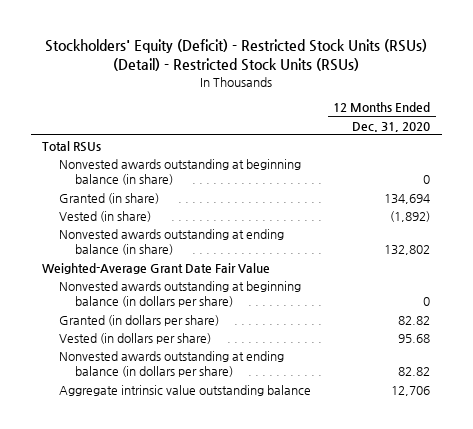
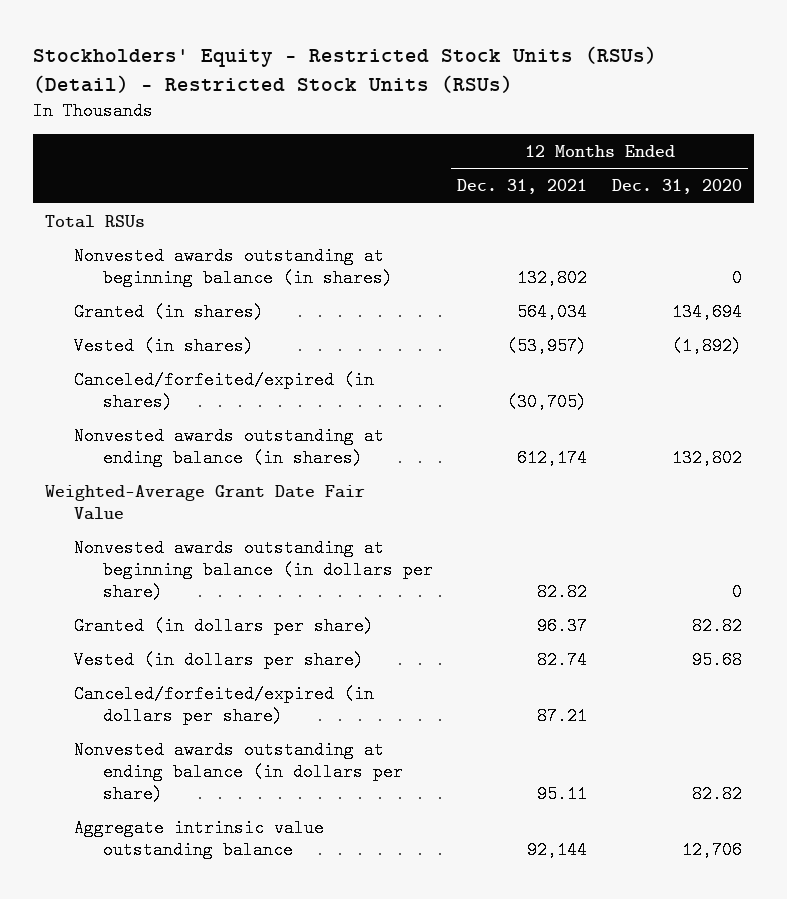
[45,39,428,72] Stockholders' Equity (Deficit) - Restricted Stock Units (RSUs) (Detail) - Restricted Stock Units (RSUs) -> [32,45,657,93] Stockholders' Equity - Restricted Stock Units (RSUs) (Detail) - Restricted Stock Units (RSUs)
none -> [457,179,588,195] Dec. 31, 2021
[58,158,301,185] Nonvested awards outstanding at beginning balance (in share) -> [73,246,393,287] Nonvested awards outstanding at beginning balance (in shares)
[58,192,159,204] Granted (in share) -> [73,302,264,321] Granted (in shares)
[58,210,151,222] Vested (in share) -> [73,336,254,355] Vested (in shares)
none -> [73,370,374,411] Canceled/forfeited/expired (in shares)
[58,228,284,255] Nonvested awards outstanding at ending balance (in share) -> [73,426,384,467] Nonvested awards outstanding at ending balance (in shares)
none -> [73,684,374,725] Canceled/forfeited/expired (in dollars per share)

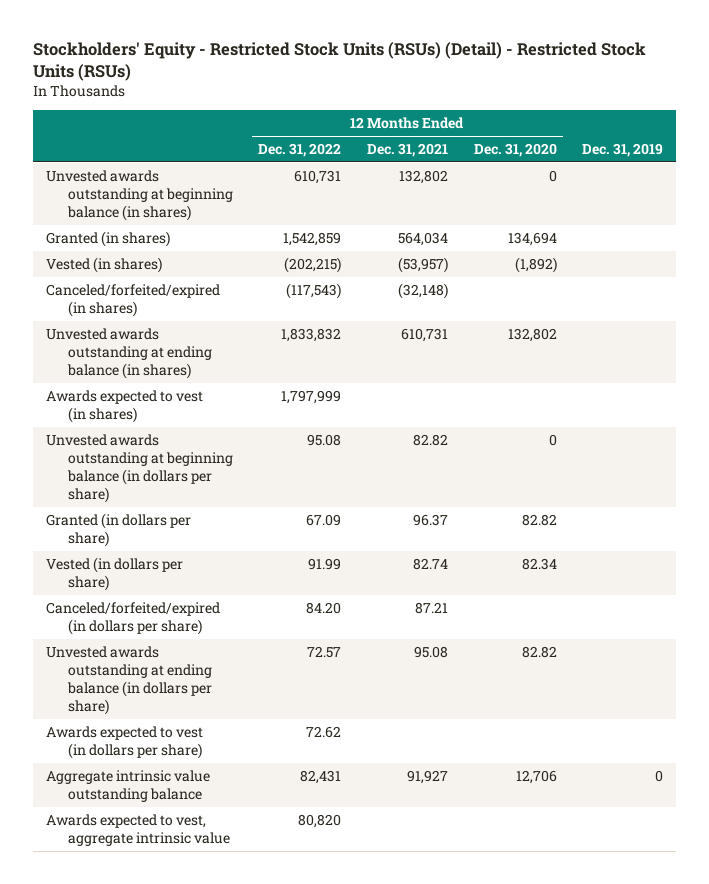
none -> [258,143,342,158] Dec. 31, 2022
none -> [582,143,664,158] Dec. 31, 2019
[44,214,145,228] Total RSUs -> none
[73,246,393,287] Nonvested awards outstanding at beginning balance (in shares) -> [45,169,233,221] Unvested awards outstanding at beginning balance (in shares)
[44,484,365,520] Weighted-Average Grant Date Fair Value -> none
[507,392,588,411] (30,705) -> [397,282,448,299] (32,148)
[73,426,384,467] Nonvested awards outstanding at ending balance (in shares) -> [45,327,212,379] Unvested awards outstanding at ending balance (in shares)
[517,448,588,467] 612,174 -> [400,327,448,342] 610,731
none -> [45,389,203,423] Awards expected to vest (in shares)
[73,538,433,601] Nonvested awards outstanding at beginning balance (in dollars per share) -> [45,433,233,503] Unvested awards outstanding at beginning balance (in dollars per share)
[691,650,742,669] 95.68 -> [521,557,557,570] 82.34
[73,740,403,803] Nonvested awards outstanding at ending balance (in dollars per share) -> [45,645,212,715] Unvested awards outstanding at ending balance (in dollars per share)
[537,784,588,803] 95.11 -> [413,645,448,658] 95.08
none -> [45,725,203,759] Awards expected to vest (in dollars per share)
[527,840,588,859] 92,144 -> [406,769,448,784] 91,927
none -> [45,813,230,846] Awards expected to vest, aggregate intrinsic value

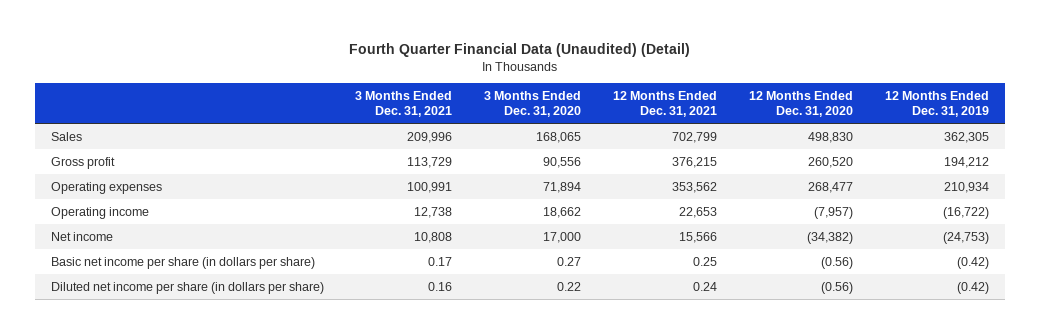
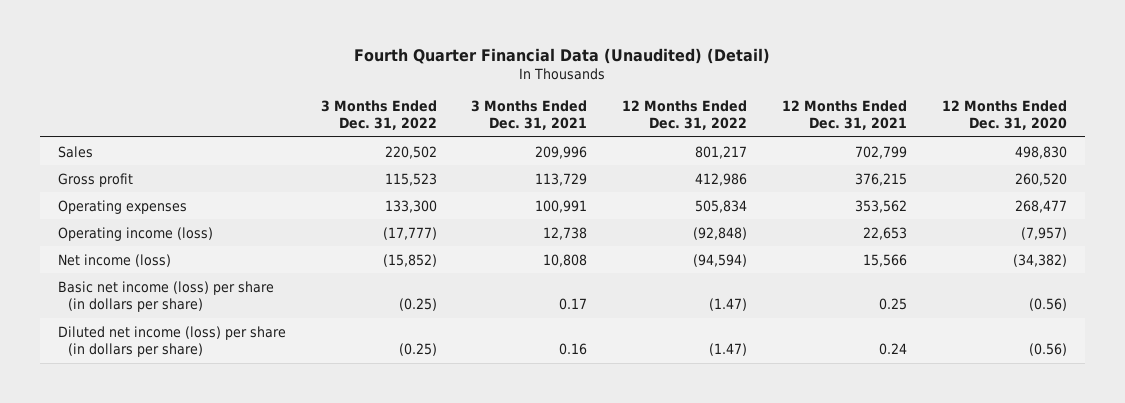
[484,90,582,118] 3 Months Ended Dec. 31, 2020 -> none
[884,90,989,118] 12 Months Ended Dec. 31, 2019 -> none
none -> [320,99,437,131] 3 Months Ended Dec. 31, 2022
none -> [622,99,748,131] 12 Months Ended Dec. 31, 2022
[50,206,149,219] Operating income -> [57,226,213,241] Operating income (loss)
[50,231,113,241] Net income -> [57,253,171,267] Net income (loss)
[50,256,315,269] Basic net income per share (in dollars per share) -> [57,280,274,312] Basic net income (loss) per share (in dollars per share)
[50,281,324,294] Diluted net income per share (in dollars per share) -> [57,325,286,357] Diluted net income (loss) per share (in dollars per share)

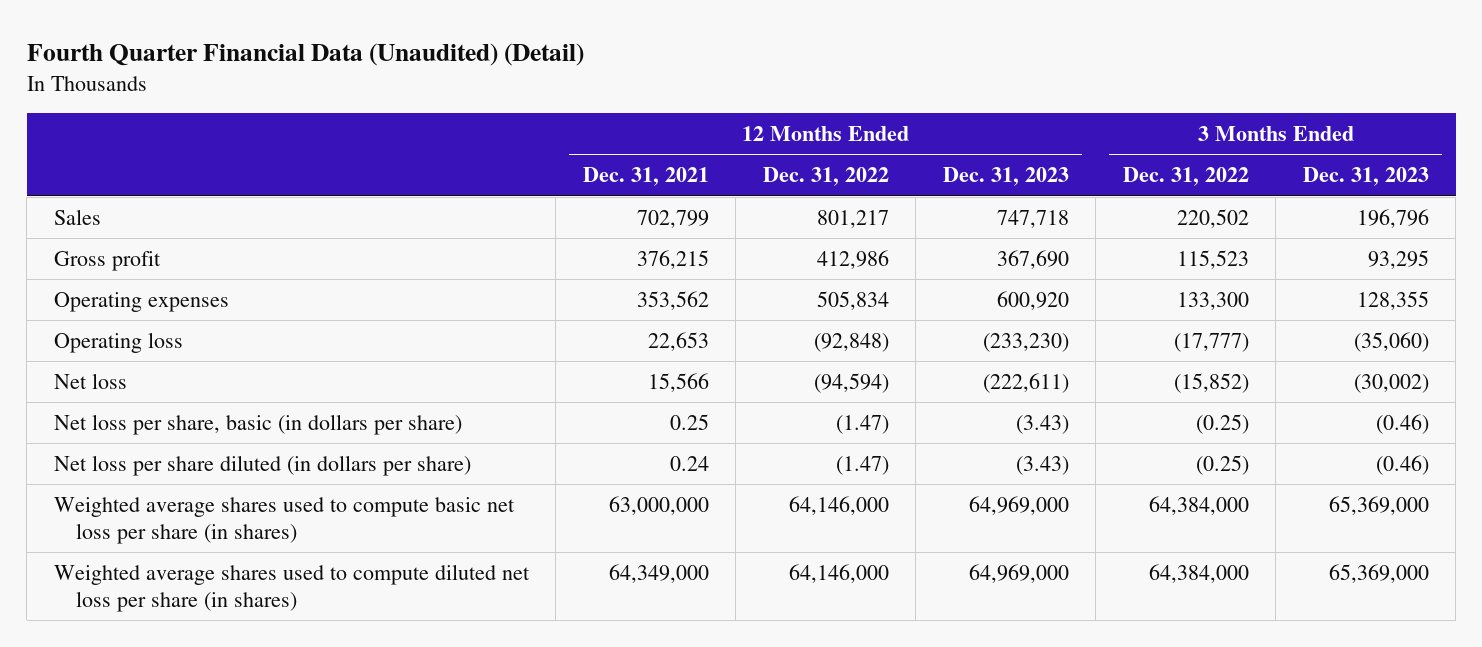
[471,99,588,131] 3 Months Ended Dec. 31, 2021 -> none
[942,99,1068,131] 12 Months Ended Dec. 31, 2020 -> none
none -> [942,167,1069,187] Dec. 31, 2023
none -> [1302,167,1429,187] Dec. 31, 2023
[57,226,213,241] Operating income (loss) -> [53,331,183,353] Operating loss
[57,253,171,267] Net income (loss) -> [53,372,127,389] Net loss
[57,280,274,312] Basic net income (loss) per share (in dollars per share) -> [53,413,462,435] Net loss per share, basic (in dollars per share)
[57,325,286,357] Diluted net income (loss) per share (in dollars per share) -> [53,454,471,476] Net loss per share diluted (in dollars per share)
none -> [53,496,515,545] Weighted average shares used to compute basic net loss per share (in shares)
none -> [53,563,530,613] Weighted average shares used to compute diluted net loss per share (in shares)

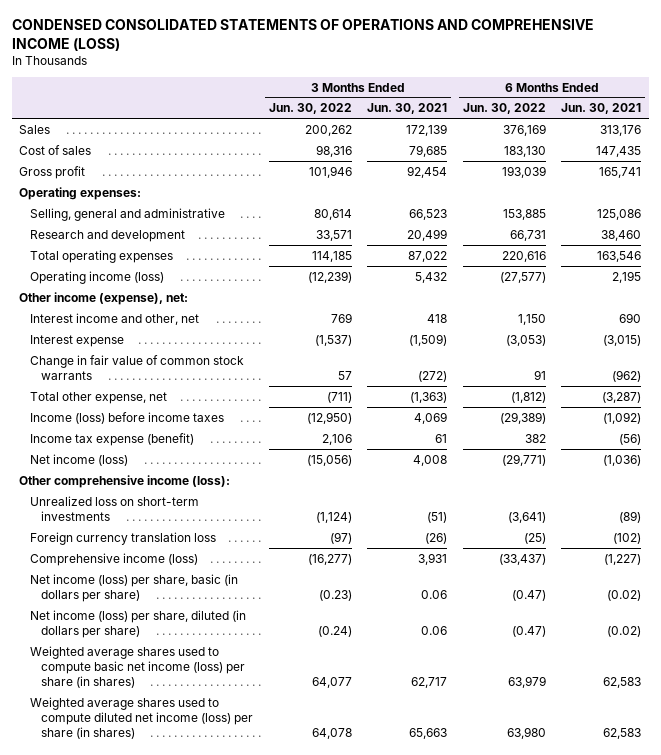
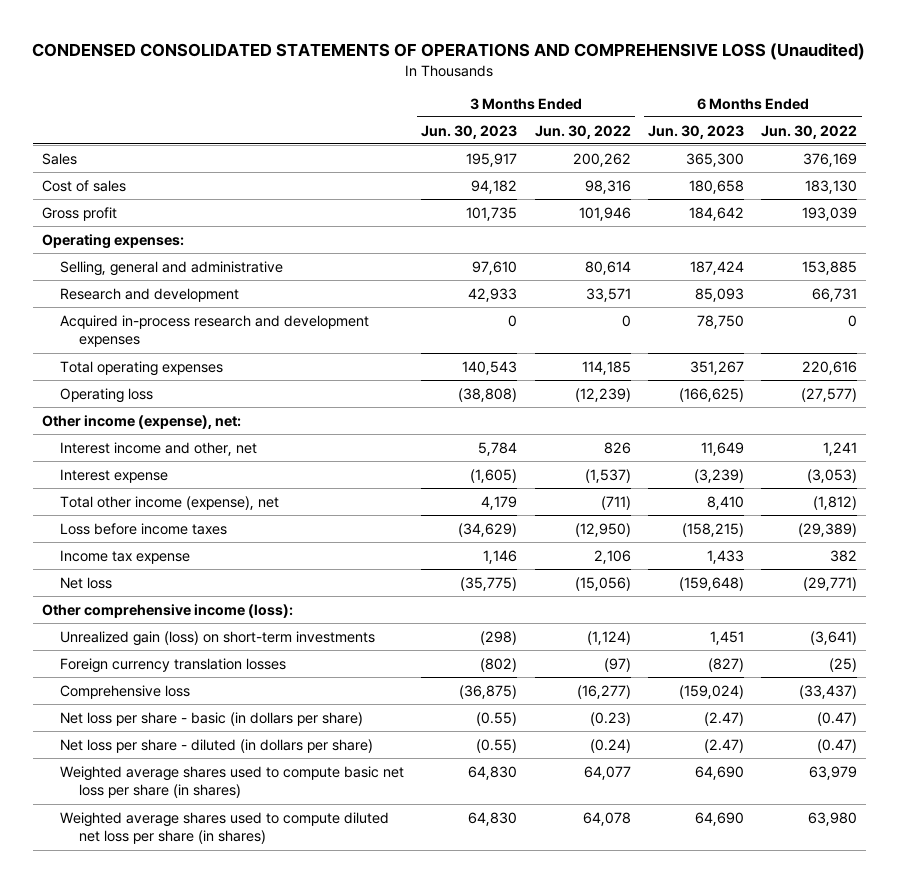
[11,19,594,51] CONDENSED CONSOLIDATED STATEMENTS OF OPERATIONS AND COMPREHENSIVE INCOME (LOSS) -> [32,42,866,60] CONDENSED CONSOLIDATED STATEMENTS OF OPERATIONS AND COMPREHENSIVE LOSS (Unaudited)
[367,103,448,115] Jun. 30, 2021 -> none
[561,103,642,115] Jun. 30, 2021 -> none
none -> [421,124,518,139] Jun. 30, 2023
none -> [648,124,745,139] Jun. 30, 2023
none -> [60,314,370,348] Acquired in-process research and development expenses
[30,270,165,284] Operating income (loss) -> [60,387,154,403] Operating loss
[330,312,352,323] 769 -> [603,441,631,454] 826
[517,313,546,325] 1,150 -> [823,441,858,456] 1,241
[30,354,245,380] Change in fair value of common stock warrants -> none
[30,391,168,404] Total other expense, net -> [60,495,280,510] Total other income (expense), net
[30,411,225,424] Income (loss) before income taxes -> [60,522,228,535] Loss before income taxes
[30,432,195,446] Income tax expense (benefit) -> [60,549,191,564] Income tax expense
[30,453,129,466] Net income (loss) -> [60,576,113,589] Net loss
[30,495,200,521] Unrealized loss on short-term investments -> [60,630,376,646] Unrealized gain (loss) on short-term investments
[30,531,217,545] Foreign currency translation loss -> [60,657,287,673] Foreign currency translation losses
[30,552,199,566] Comprehensive income (loss) -> [60,684,191,699] Comprehensive loss
[30,573,239,602] Net income (loss) per share, basic (in dollars per share) -> [60,711,364,726] Net loss per share - basic (in dollars per share)
[30,609,247,638] Net income (loss) per share, diluted (in dollars per share) -> [60,738,374,753] Net loss per share - diluted (in dollars per share)
[30,645,246,688] Weighted average shares used to compute basic net income (loss) per share (in shares) -> [60,765,405,799] Weighted average shares used to compute basic net loss per share (in shares)
[30,696,254,739] Weighted average shares used to compute diluted net income (loss) per share (in shares) -> [60,811,390,845] Weighted average shares used to compute diluted net loss per share (in shares)

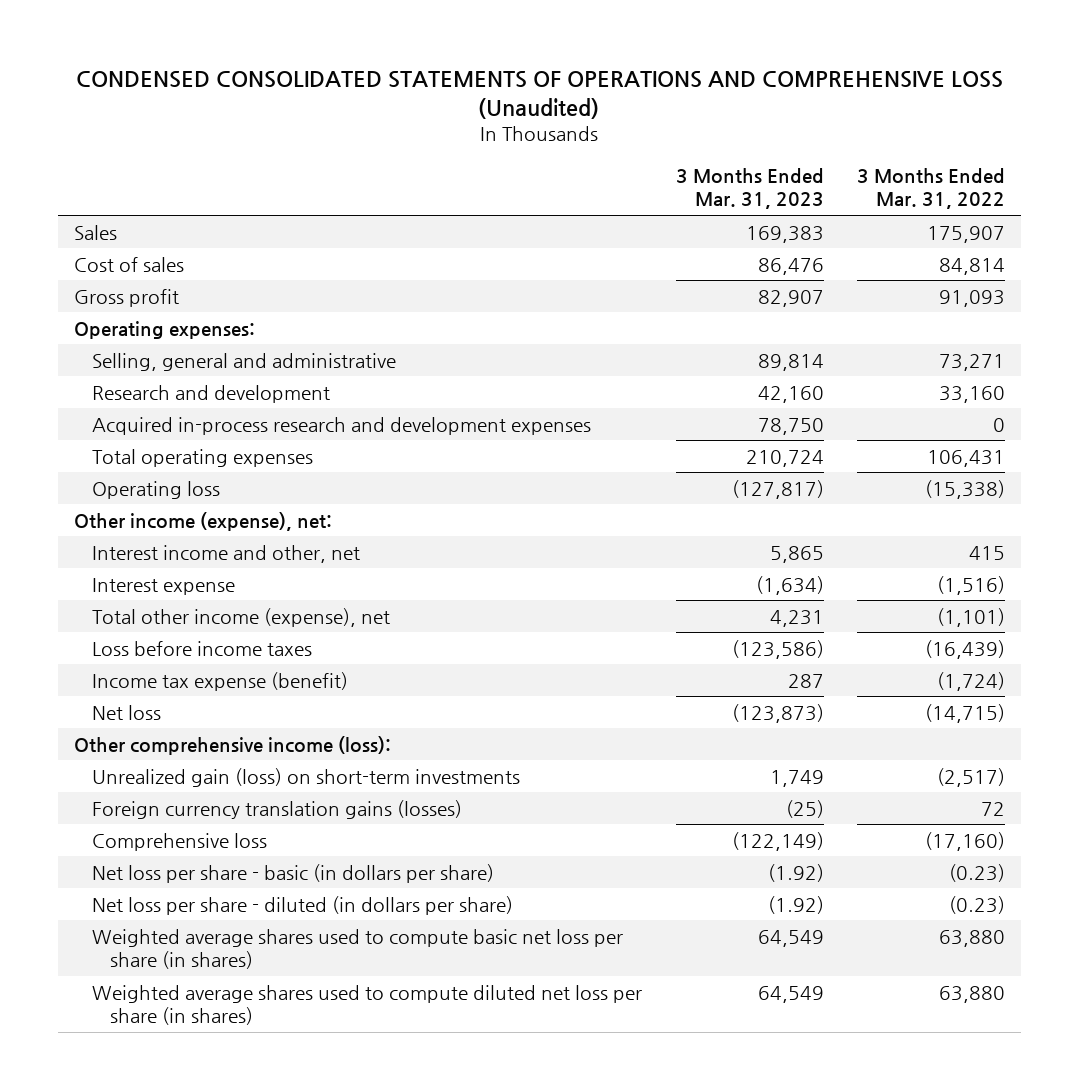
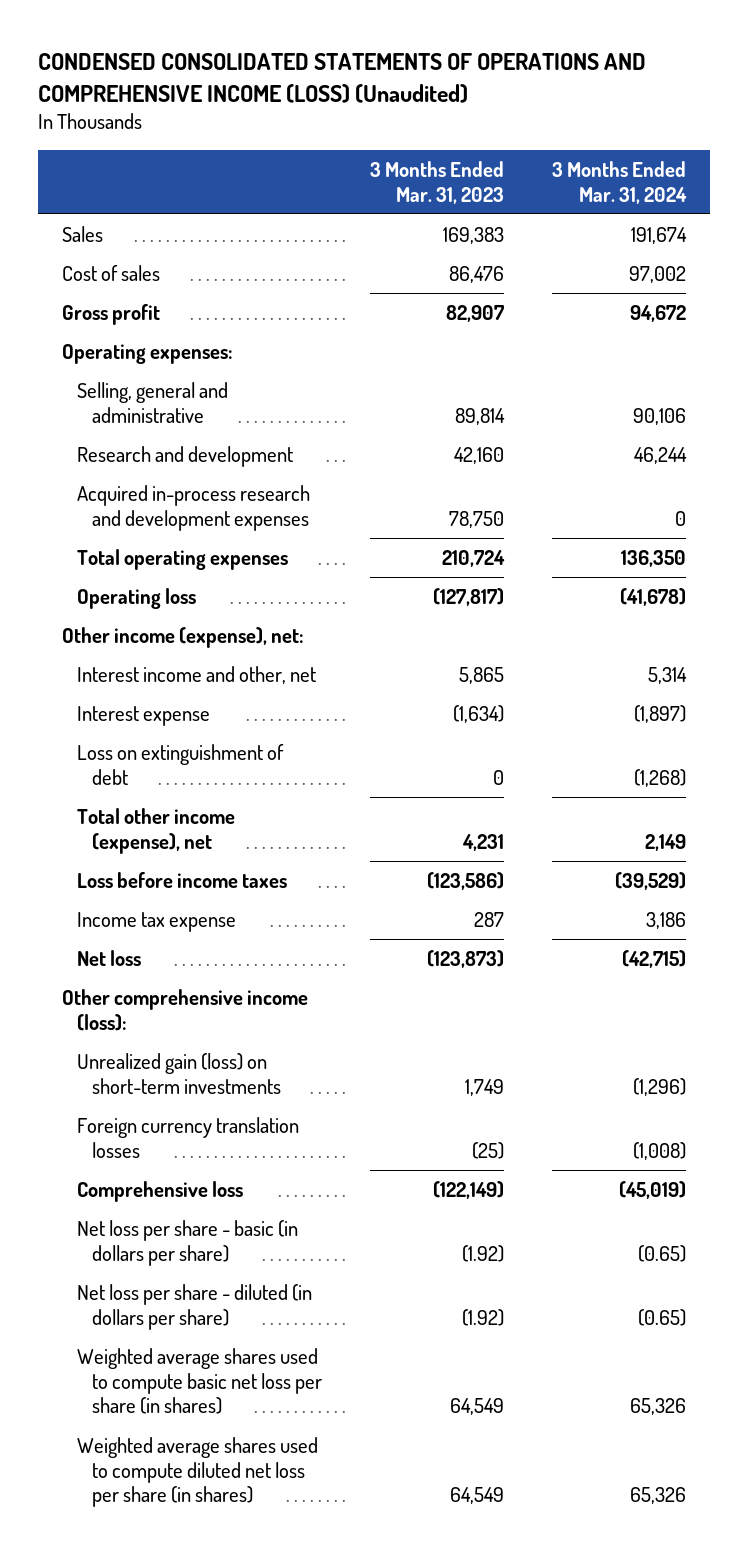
[76,71,1004,120] CONDENSED CONSOLIDATED STATEMENTS OF OPERATIONS AND COMPREHENSIVE LOSS (Unaudited) -> [38,53,647,103] CONDENSED CONSOLIDATED STATEMENTS OF OPERATIONS AND COMPREHENSIVE INCOME (LOSS) (Unaudited)
[856,167,1005,210] 3 Months Ended Mar. 31, 2022 -> none
none -> [551,161,687,204] 3 Months Ended Mar. 31, 2024
none -> [77,744,285,785] Loss on extinguishment of debt
[92,671,349,691] Income tax expense (benefit) -> [77,912,237,933] Income tax expense
[92,799,463,819] Foreign currency translation gains (losses) -> [77,1117,300,1158] Foreign currency translation losses

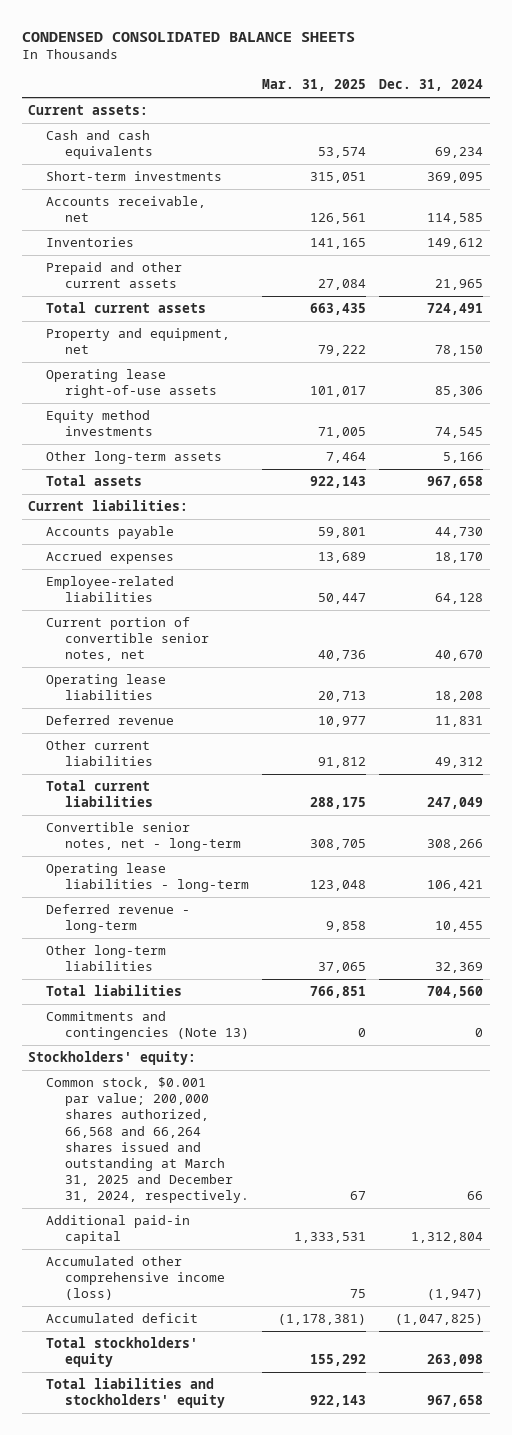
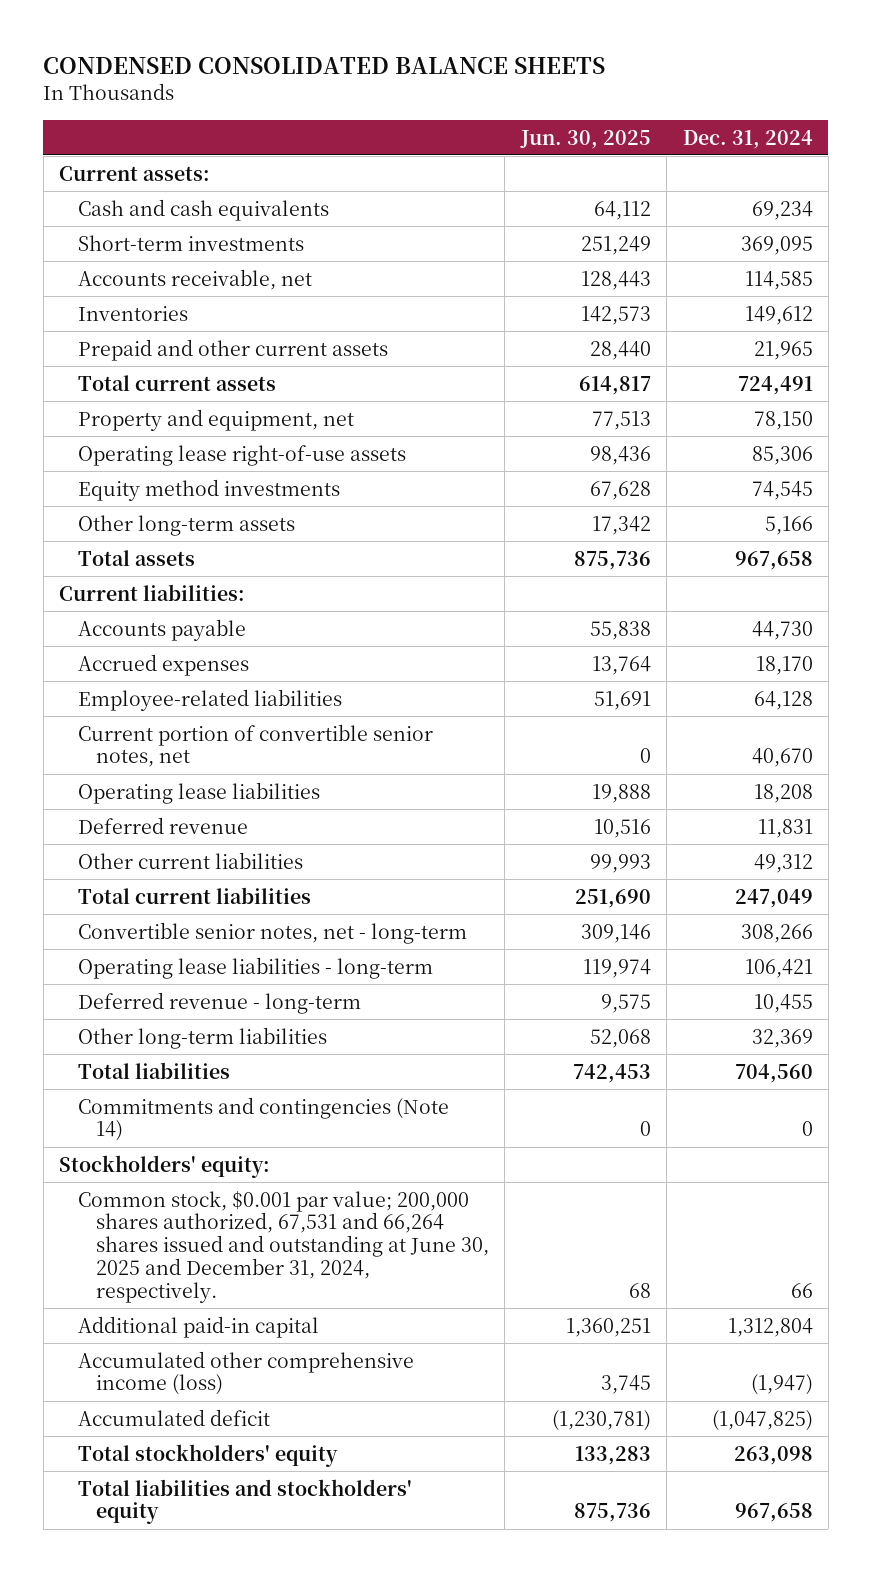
[262,79,367,92] Mar. 31, 2025 -> none
none -> [519,129,651,149] Jun. 30, 2025
[46,1011,249,1041] Commitments and contingencies (Note 13) -> [77,1096,449,1142] Commitments and contingencies (Note 14)
[46,1077,249,1204] Common stock, $0.001 par value; 200,000 shares authorized, 66,568 and 66,264 shares issued and outstanding at March 31, 2025 and December 31, 2024, respectively. -> [77,1190,489,1303] Common stock, $0.001 par value; 200,000 shares authorized, 67,531 and 66,264 shares issued and outstanding at June 30, 2025 and December 31, 2024, respectively.

